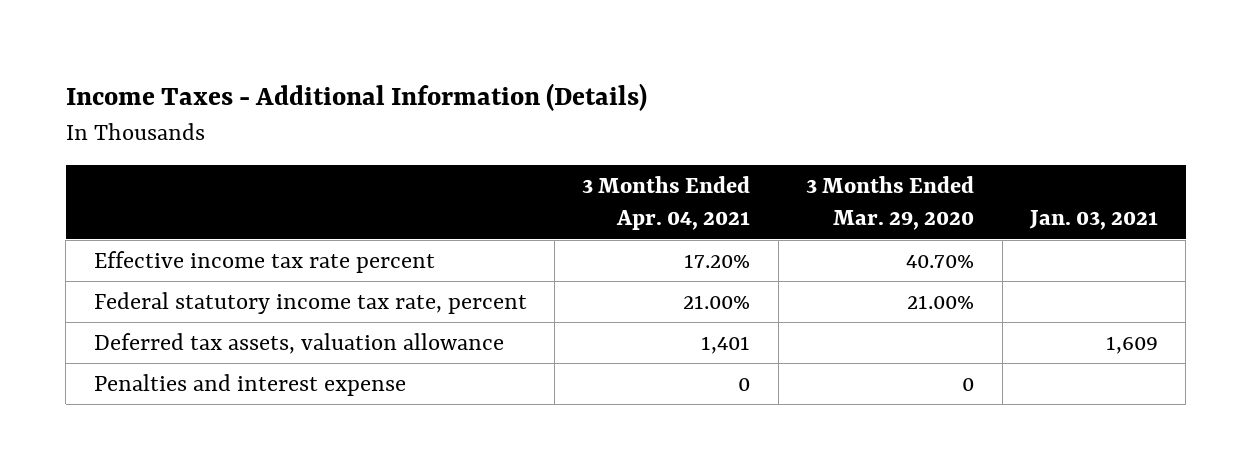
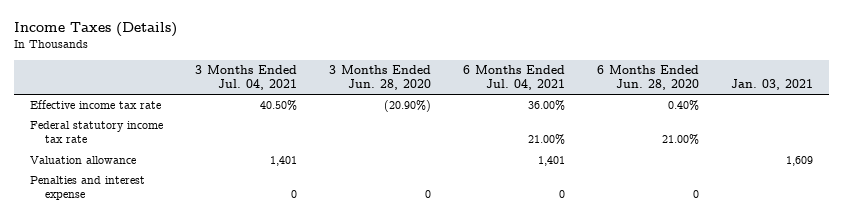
[65,83,647,112] Income Taxes - Additional Information (Details) -> [13,22,177,38] Income Taxes (Details)
[582,176,751,231] 3 Months Ended Apr. 04, 2021 -> none
[806,176,975,231] 3 Months Ended Mar. 29, 2020 -> none
none -> [194,65,297,91] 3 Months Ended Jul. 04, 2021
none -> [329,65,432,91] 3 Months Ended Jun. 28, 2020
none -> [463,65,566,91] 6 Months Ended Jul. 04, 2021
none -> [597,65,700,91] 6 Months Ended Jun. 28, 2020
[93,250,435,273] Effective income tax rate percent -> [29,100,161,110] Effective income tax rate
[93,291,527,314] Federal statutory income tax rate, percent -> [29,121,163,144] Federal statutory income tax rate
[93,332,504,354] Deferred tax assets, valuation allowance -> [29,156,136,165] Valuation allowance

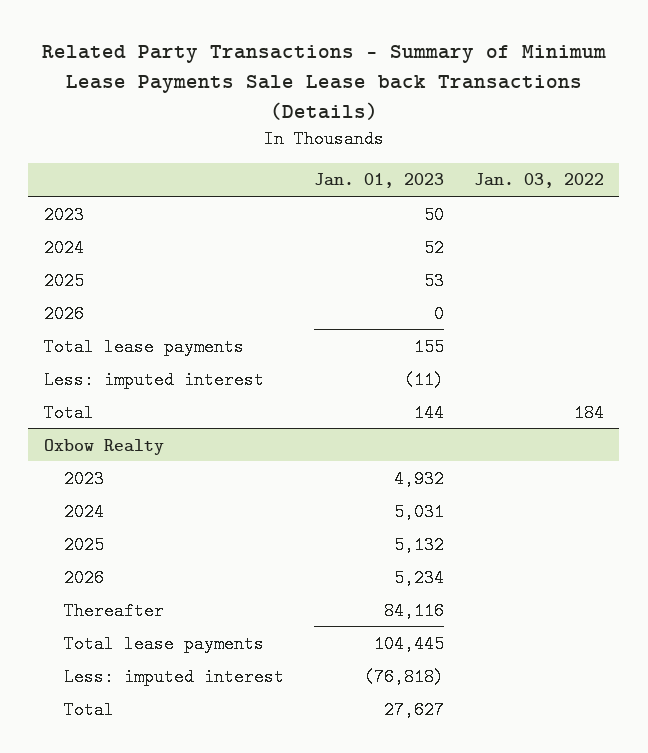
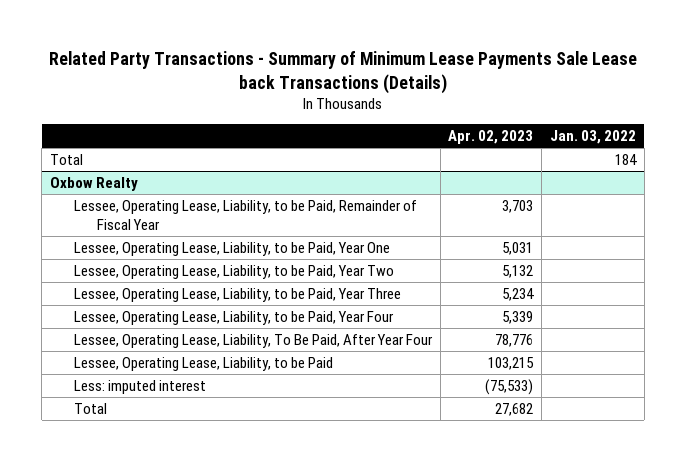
[313,173,444,189] Jan. 01, 2023 -> none
none -> [448,129,534,144] Apr. 02, 2023
[43,205,84,224] 2023 -> none
[43,238,84,257] 2024 -> none
[43,271,84,290] 2025 -> none
[43,304,84,323] 2026 -> none
[43,337,244,356] Total lease payments -> none
[43,370,264,389] Less: imputed interest -> none
none -> [73,199,417,230] Lessee, Operating Lease, Liability, to be Paid, Remainder of Fiscal Year
[63,469,104,488] 2023 -> [73,241,390,256] Lessee, Operating Lease, Liability, to be Paid, Year One
[63,502,104,521] 2024 -> [73,264,394,279] Lessee, Operating Lease, Liability, to be Paid, Year Two
[63,535,104,554] 2025 -> [73,287,401,302] Lessee, Operating Lease, Liability, to be Paid, Year Three
[63,568,104,587] 2026 -> [73,310,394,325] Lessee, Operating Lease, Liability, to be Paid, Year Four
[63,601,164,620] Thereafter -> [73,333,433,348] Lessee, Operating Lease, Liability, To Be Paid, After Year Four
[63,634,264,653] Total lease payments -> [73,356,333,371] Lessee, Operating Lease, Liability, to be Paid

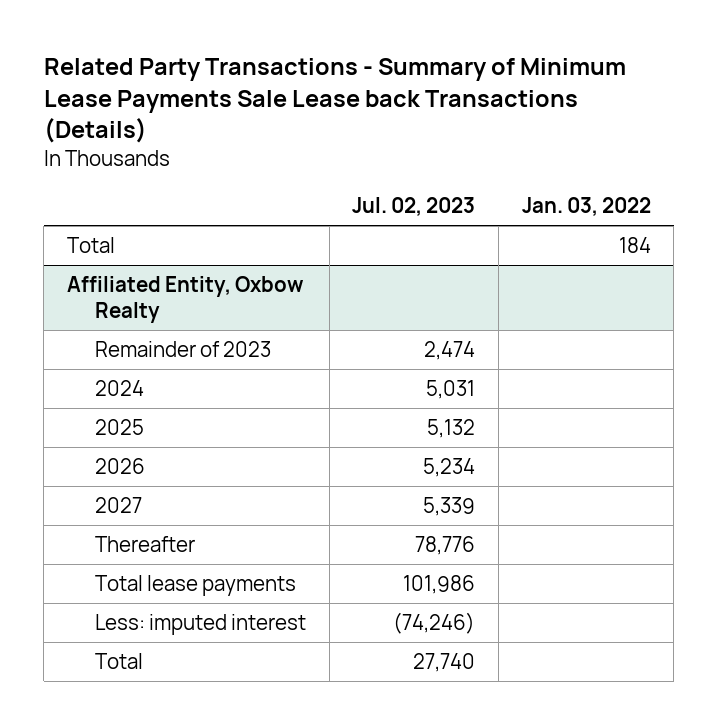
[448,129,534,144] Apr. 02, 2023 -> none
none -> [352,197,476,217] Jul. 02, 2023
[50,176,139,191] Oxbow Realty -> [67,276,305,323] Affiliated Entity, Oxbow Realty
[73,199,417,230] Lessee, Operating Lease, Liability, to be Paid, Remainder of Fiscal Year -> [94,341,271,358] Remainder of 2023
[73,241,390,256] Lessee, Operating Lease, Liability, to be Paid, Year One -> [94,380,144,397] 2024
[73,264,394,279] Lessee, Operating Lease, Liability, to be Paid, Year Two -> [94,419,144,436] 2025
[73,287,401,302] Lessee, Operating Lease, Liability, to be Paid, Year Three -> [94,458,145,475] 2026
[73,310,394,325] Lessee, Operating Lease, Liability, to be Paid, Year Four -> [94,497,142,514] 2027
[73,333,433,348] Lessee, Operating Lease, Liability, To Be Paid, After Year Four -> [94,536,195,553] Thereafter
[73,356,333,371] Lessee, Operating Lease, Liability, to be Paid -> [94,575,296,597] Total lease payments

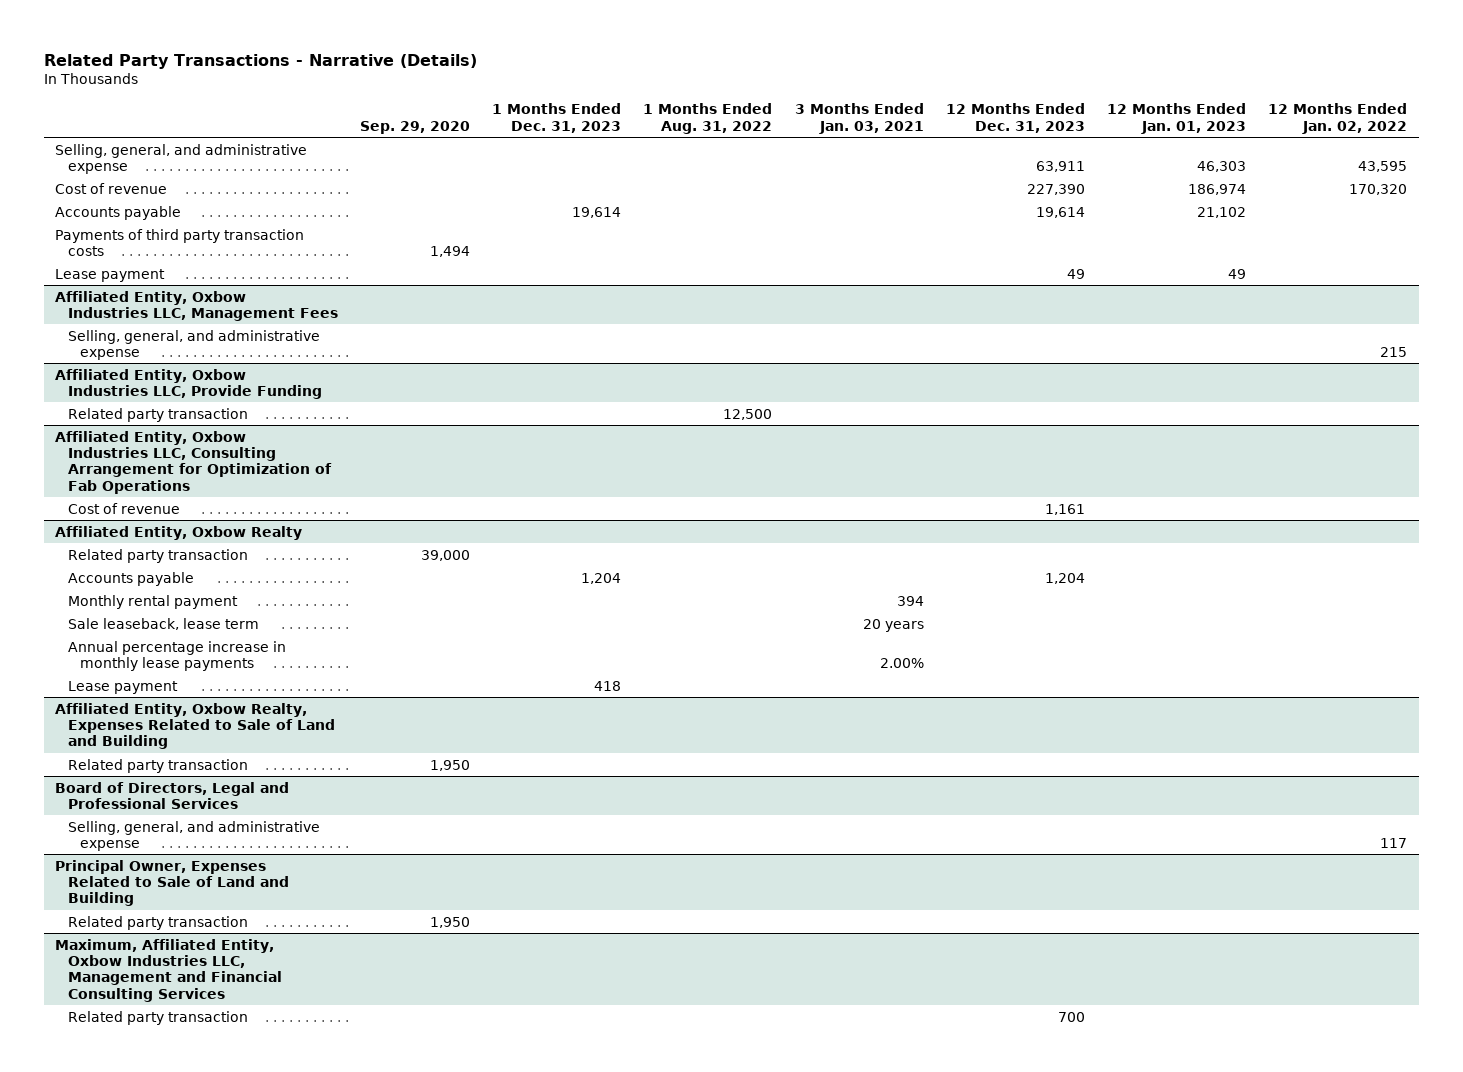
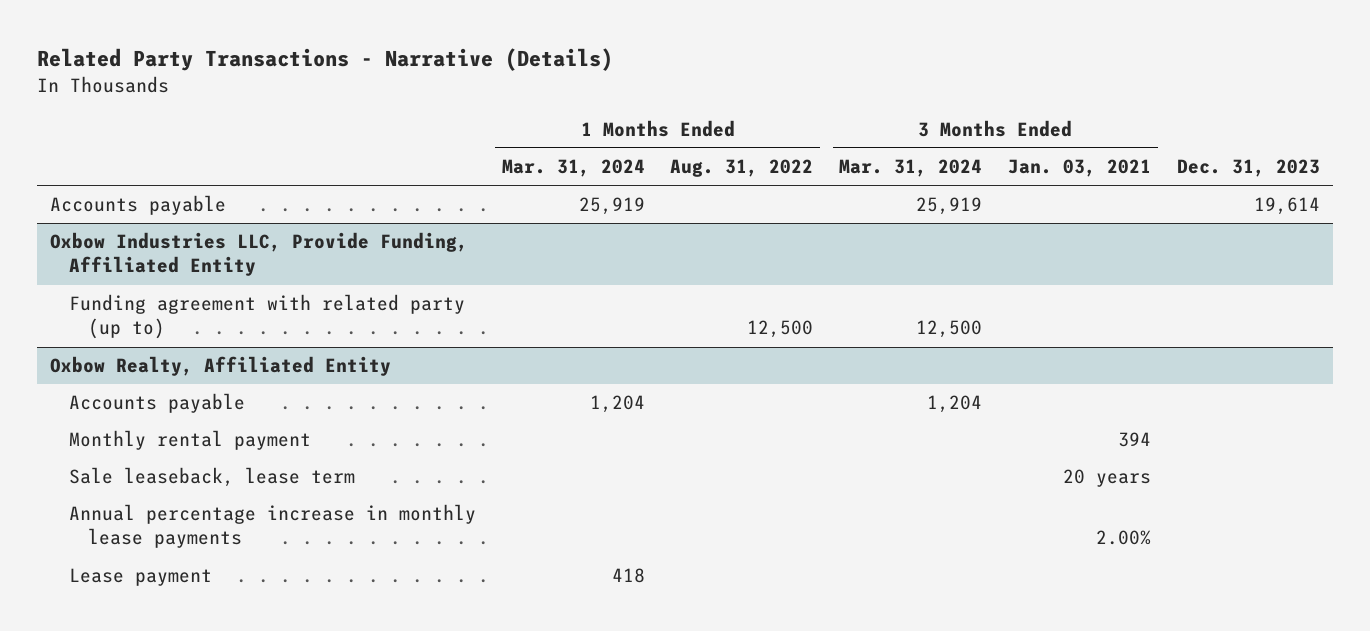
[359,120,470,134] Sep. 29, 2020 -> none
[492,103,622,133] 1 Months Ended Dec. 31, 2023 -> none
[945,103,1085,133] 12 Months Ended Dec. 31, 2023 -> none
[1107,103,1247,134] 12 Months Ended Jan. 01, 2023 -> none
[1268,103,1408,134] 12 Months Ended Jan. 02, 2022 -> none
none -> [501,159,645,178] Mar. 31, 2024
none -> [839,159,983,178] Mar. 31, 2024
none -> [1176,159,1320,178] Dec. 31, 2023
[55,143,308,174] Selling, general, and administrative expense -> none
[55,182,168,194] Cost of revenue -> none
[55,228,305,256] Payments of third party transaction costs -> none
[55,268,166,282] Lease payment -> none
[55,290,338,321] Affiliated Entity, Oxbow Industries LLC, Management Fees -> none
[67,329,320,360] Selling, general, and administrative expense -> none
[55,430,332,494] Affiliated Entity, Oxbow Industries LLC, Consulting Arrangement for Optimization of Fab Operations -> none
[67,502,180,514] Cost of revenue -> none
[67,548,248,563] Related party transaction -> none
[55,368,322,399] Affiliated Entity, Oxbow Industries LLC, Provide Funding -> [49,232,468,277] Oxbow Industries LLC, Provide Funding, Affiliated Entity
[67,407,248,422] Related party transaction -> [68,294,465,340] Funding agreement with related party (up to)
[55,525,303,540] Affiliated Entity, Oxbow Realty -> [49,356,391,377] Oxbow Realty, Affiliated Entity
[55,702,335,750] Affiliated Entity, Oxbow Realty, Expenses Related to Sale of Land and Building -> none
[67,758,248,773] Related party transaction -> none
[55,781,290,809] Board of Directors, Legal and Professional Services -> none
[67,820,320,851] Selling, general, and administrative expense -> none
[55,859,289,907] Principal Owner, Expenses Related to Sale of Land and Building -> none
[67,915,248,930] Related party transaction -> none
[55,938,282,1002] Maximum, Affiliated Entity, Oxbow Industries LLC, Management and Financial Consulting Services -> none
[67,1010,248,1025] Related party transaction -> none

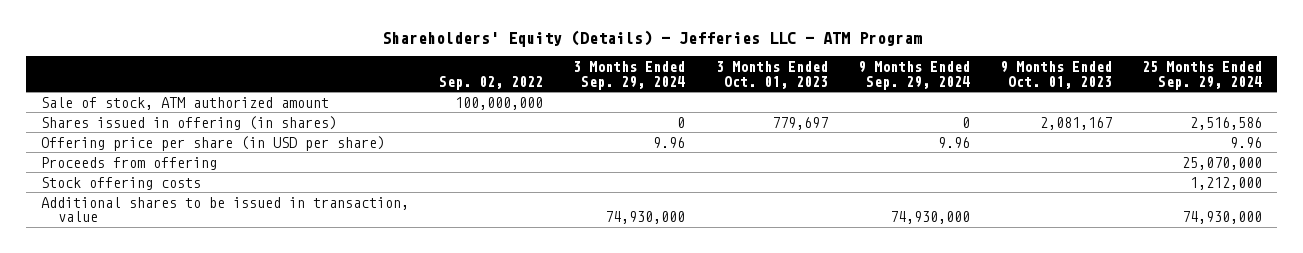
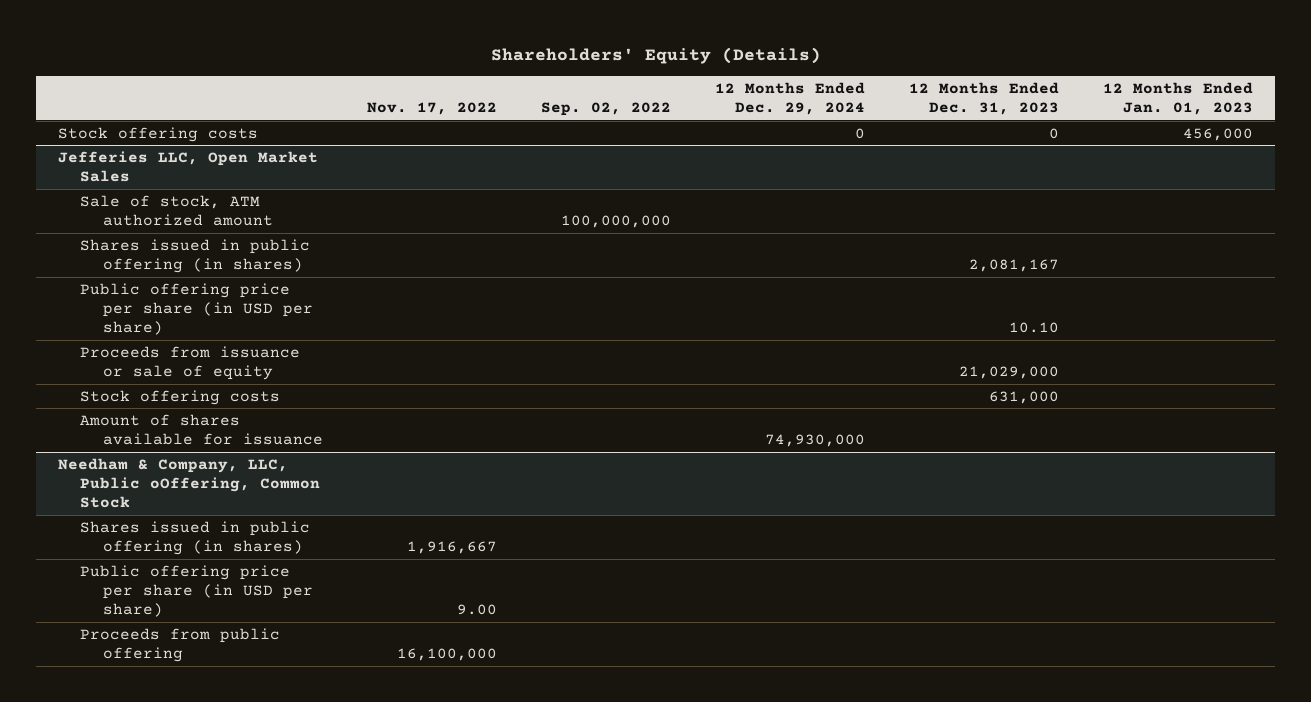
[381,30,922,48] Shareholders' Equity (Details) - Jefferies LLC - ATM Program -> [490,47,821,65] Shareholders' Equity (Details)
[573,60,686,90] 3 Months Ended Sep. 29, 2024 -> none
[715,60,828,89] 3 Months Ended Oct. 01, 2023 -> none
[857,60,970,90] 9 Months Ended Sep. 29, 2024 -> none
[1000,60,1113,89] 9 Months Ended Oct. 01, 2023 -> none
[1142,60,1263,90] 25 Months Ended Sep. 29, 2024 -> none
none -> [367,102,498,116] Nov. 17, 2022
none -> [715,81,866,116] 12 Months Ended Dec. 29, 2024
none -> [909,81,1060,116] 12 Months Ended Dec. 31, 2023
none -> [1103,81,1254,116] 12 Months Ended Jan. 01, 2023
[40,96,329,110] Sale of stock, ATM authorized amount -> none
[40,115,337,130] Shares issued in offering (in shares) -> none
[40,135,385,151] Offering price per share (in USD per share) -> none
[40,156,217,170] Proceeds from offering -> none
[40,196,409,223] Additional shares to be issued in transaction, value -> none
none -> [57,150,318,183] Jefferies LLC, Open Market Sales
none -> [80,194,274,227] Sale of stock, ATM authorized amount
none -> [80,238,311,274] Shares issued in public offering (in shares)
none -> [80,282,314,336] Public offering price per share (in USD per share)
none -> [80,345,301,381] Proceeds from issuance or sale of equity
none -> [80,389,281,405] Stock offering costs
none -> [80,413,324,446] Amount of shares available for issuance
none -> [57,457,321,509] Needham & Company, LLC, Public oOffering, Common Stock
none -> [80,520,311,556] Shares issued in public offering (in shares)
none -> [80,564,314,618] Public offering price per share (in USD per share)
none -> [80,627,281,663] Proceeds from public offering

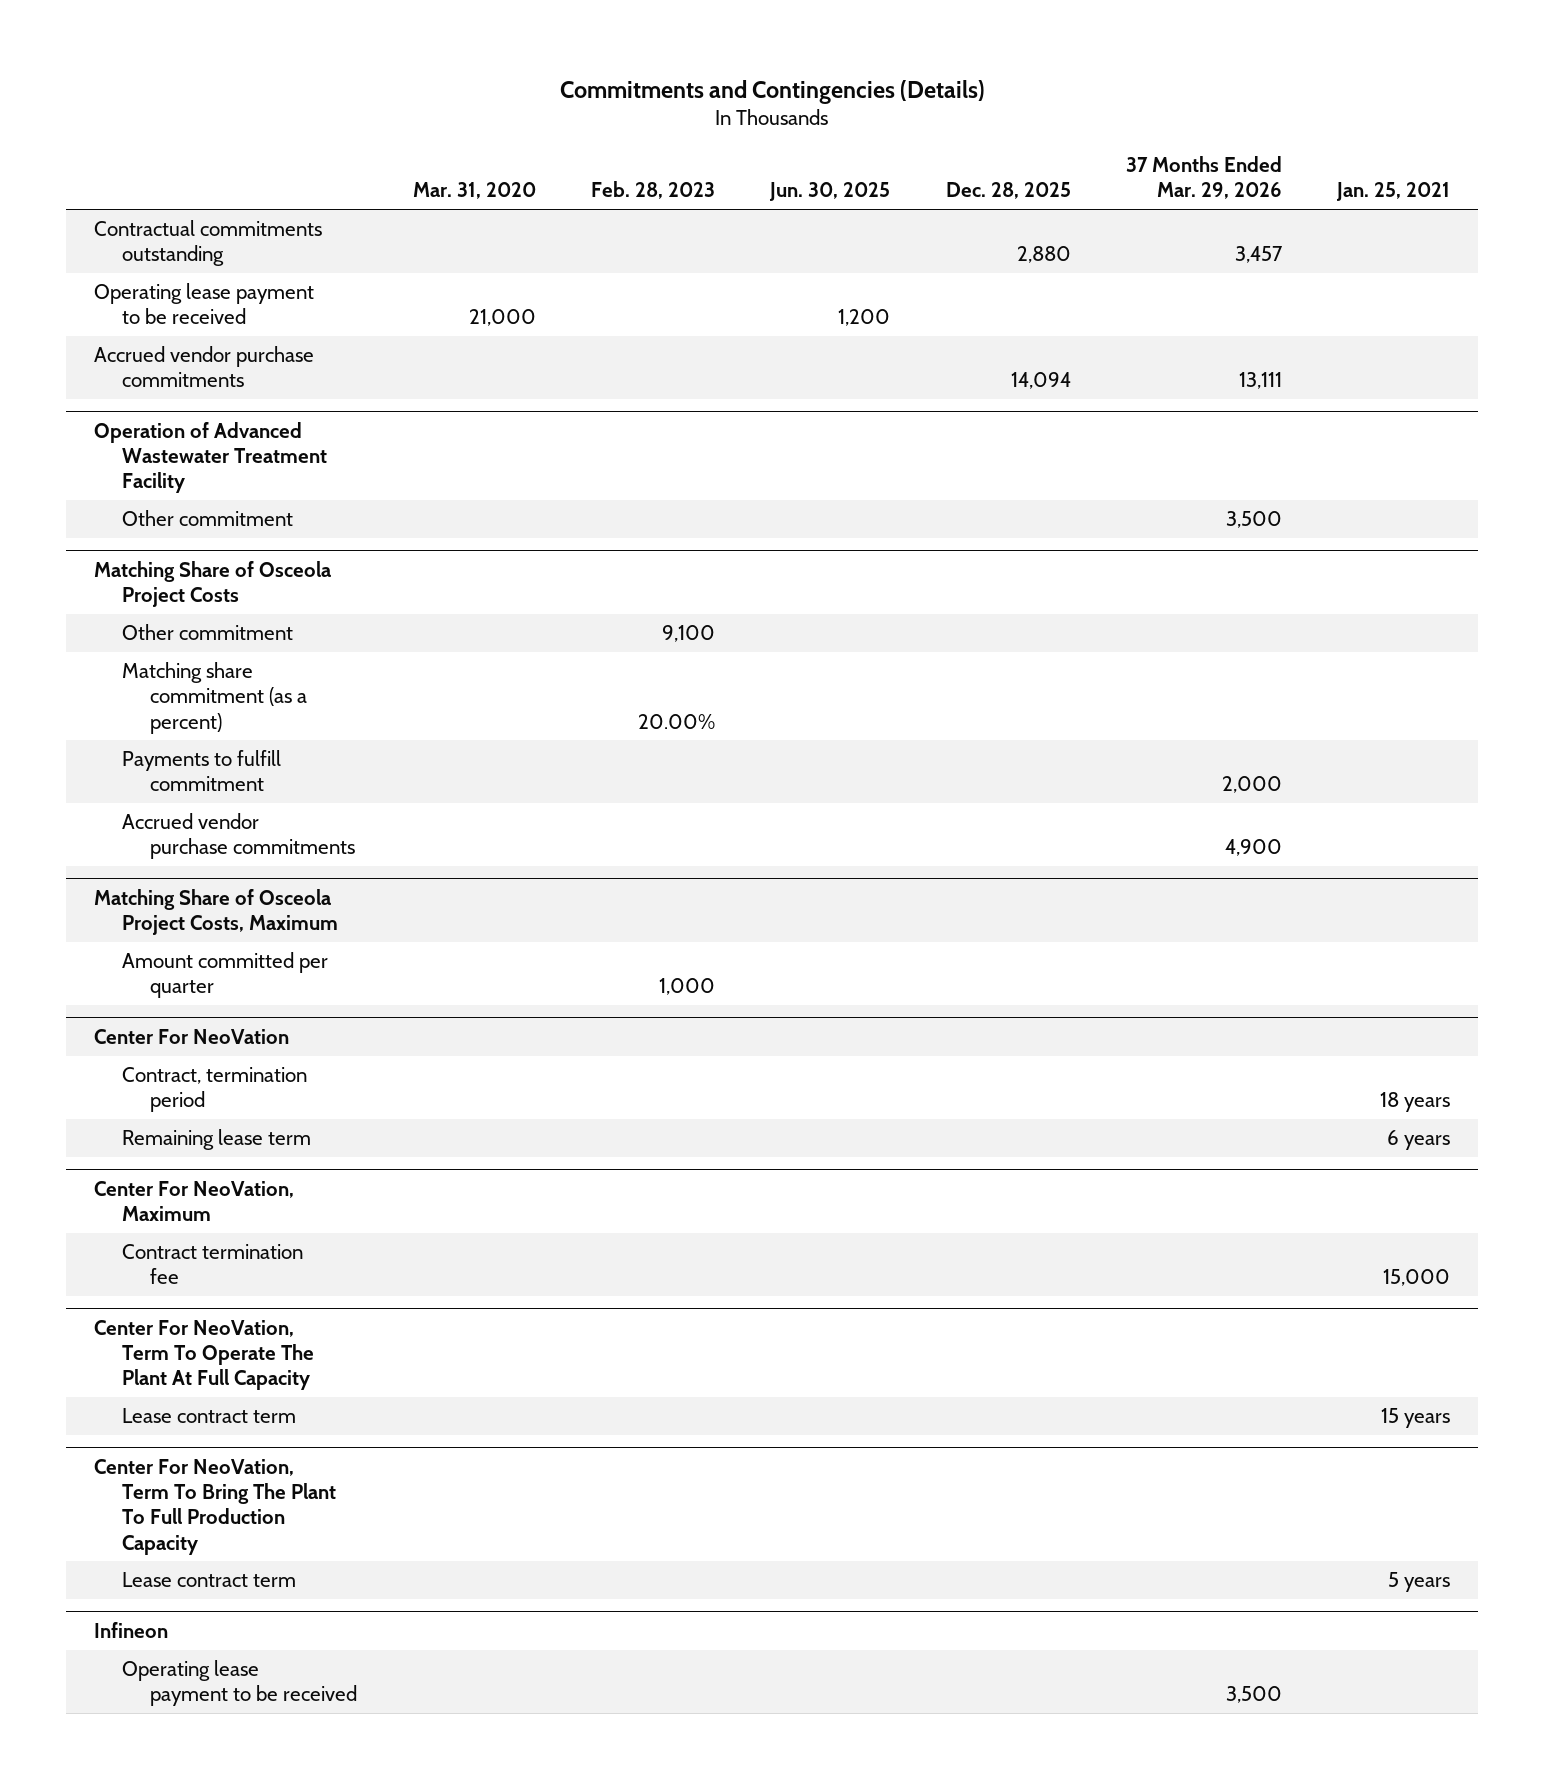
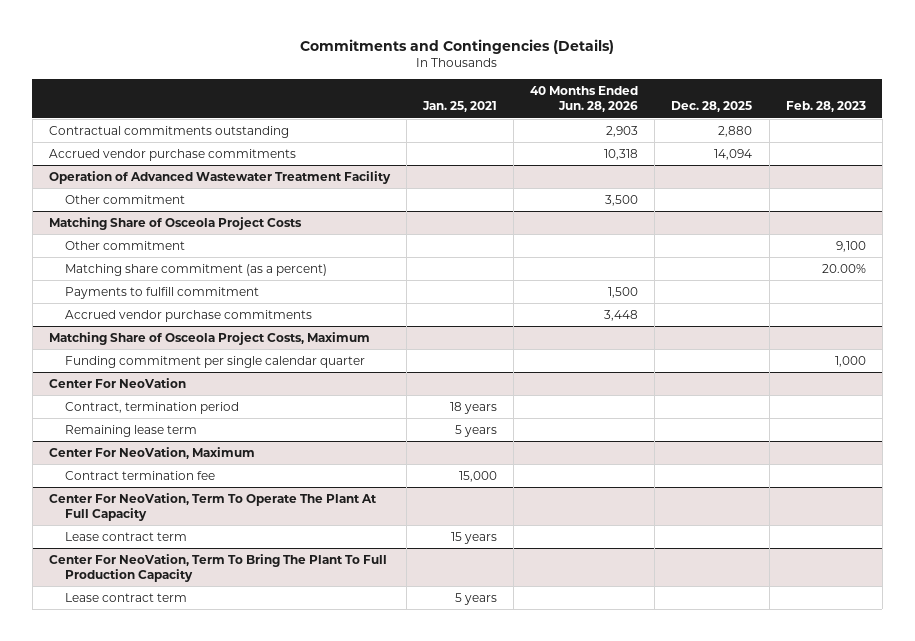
[412,182,536,200] Mar. 31, 2020 -> none
[769,182,891,202] Jun. 30, 2025 -> none
[1125,156,1282,200] 37 Months Ended Mar. 29, 2026 -> none
none -> [530,86,639,113] 40 Months Ended Jun. 28, 2026
[93,283,314,325] Operating lease payment to be received -> none
[122,952,329,999] Amount committed per quarter -> [64,355,365,368] Funding commitment per single calendar quarter
[1387,1130,1451,1151] 6 years -> [455,424,498,437] 5 years
[93,1621,168,1638] Infineon -> none
[122,1660,358,1707] Operating lease payment to be received -> none

